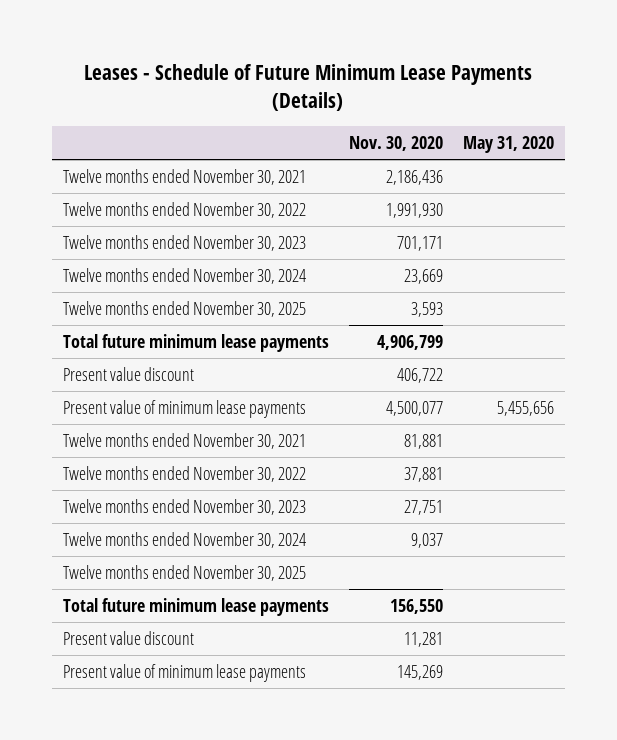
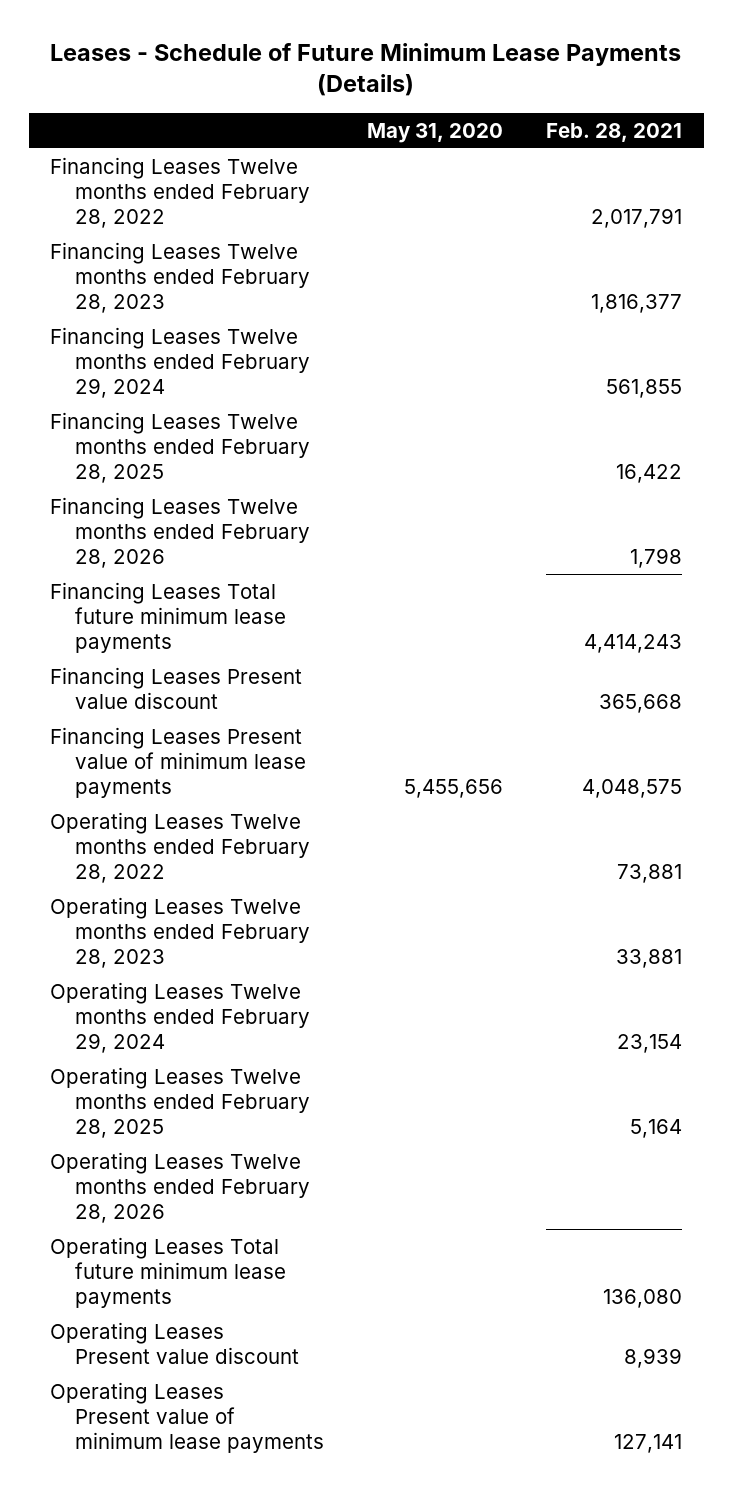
[348,136,443,152] Nov. 30, 2020 -> none
none -> [546,122,683,142] Feb. 28, 2021
[62,169,306,186] Twelve months ended November 30, 2021 -> [50,157,310,229] Financing Leases Twelve months ended February 28, 2022
[62,202,306,219] Twelve months ended November 30, 2022 -> [50,242,310,314] Financing Leases Twelve months ended February 28, 2023
[62,235,306,252] Twelve months ended November 30, 2023 -> [50,327,310,399] Financing Leases Twelve months ended February 29, 2024
[62,268,306,285] Twelve months ended November 30, 2024 -> [50,412,310,484] Financing Leases Twelve months ended February 28, 2025
[62,301,306,318] Twelve months ended November 30, 2025 -> [50,497,310,569] Financing Leases Twelve months ended February 28, 2026
[62,334,329,353] Total future minimum lease payments -> [50,582,286,654] Financing Leases Total future minimum lease payments
[62,367,194,382] Present value discount -> [50,667,303,710] Financing Leases Present value discount
[62,400,306,419] Present value of minimum lease payments -> [50,727,306,799] Financing Leases Present value of minimum lease payments
[62,433,306,450] Twelve months ended November 30, 2021 -> [50,812,310,884] Operating Leases Twelve months ended February 28, 2022
[62,466,306,483] Twelve months ended November 30, 2022 -> [50,897,310,969] Operating Leases Twelve months ended February 28, 2023
[62,499,306,516] Twelve months ended November 30, 2023 -> [50,982,310,1054] Operating Leases Twelve months ended February 29, 2024
[62,532,306,549] Twelve months ended November 30, 2024 -> [50,1067,310,1139] Operating Leases Twelve months ended February 28, 2025
[62,565,306,582] Twelve months ended November 30, 2025 -> [50,1152,310,1224] Operating Leases Twelve months ended February 28, 2026
[62,598,329,617] Total future minimum lease payments -> [50,1237,286,1309] Operating Leases Total future minimum lease payments
[62,631,194,646] Present value discount -> [50,1322,299,1365] Operating Leases Present value discount
[62,664,306,683] Present value of minimum lease payments -> [50,1382,324,1454] Operating Leases Present value of minimum lease payments

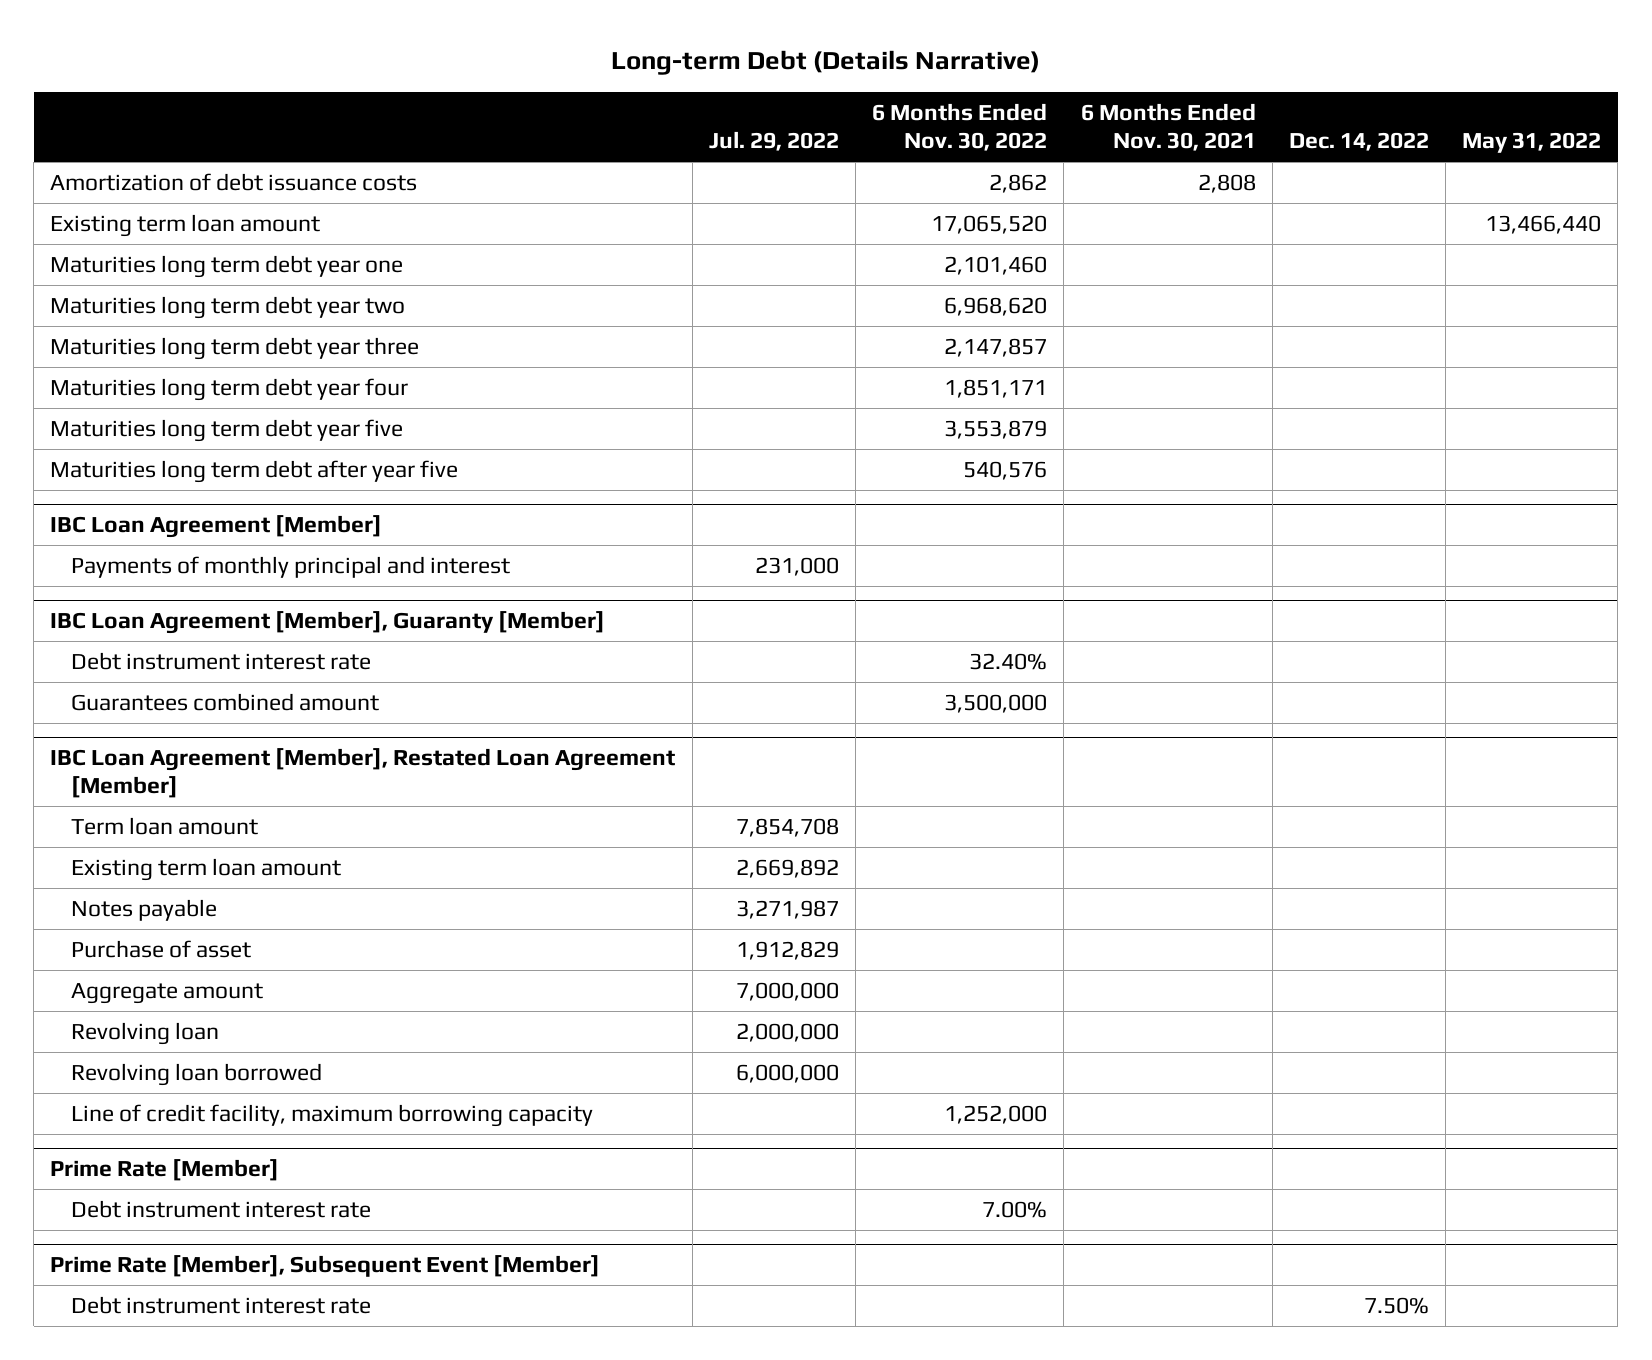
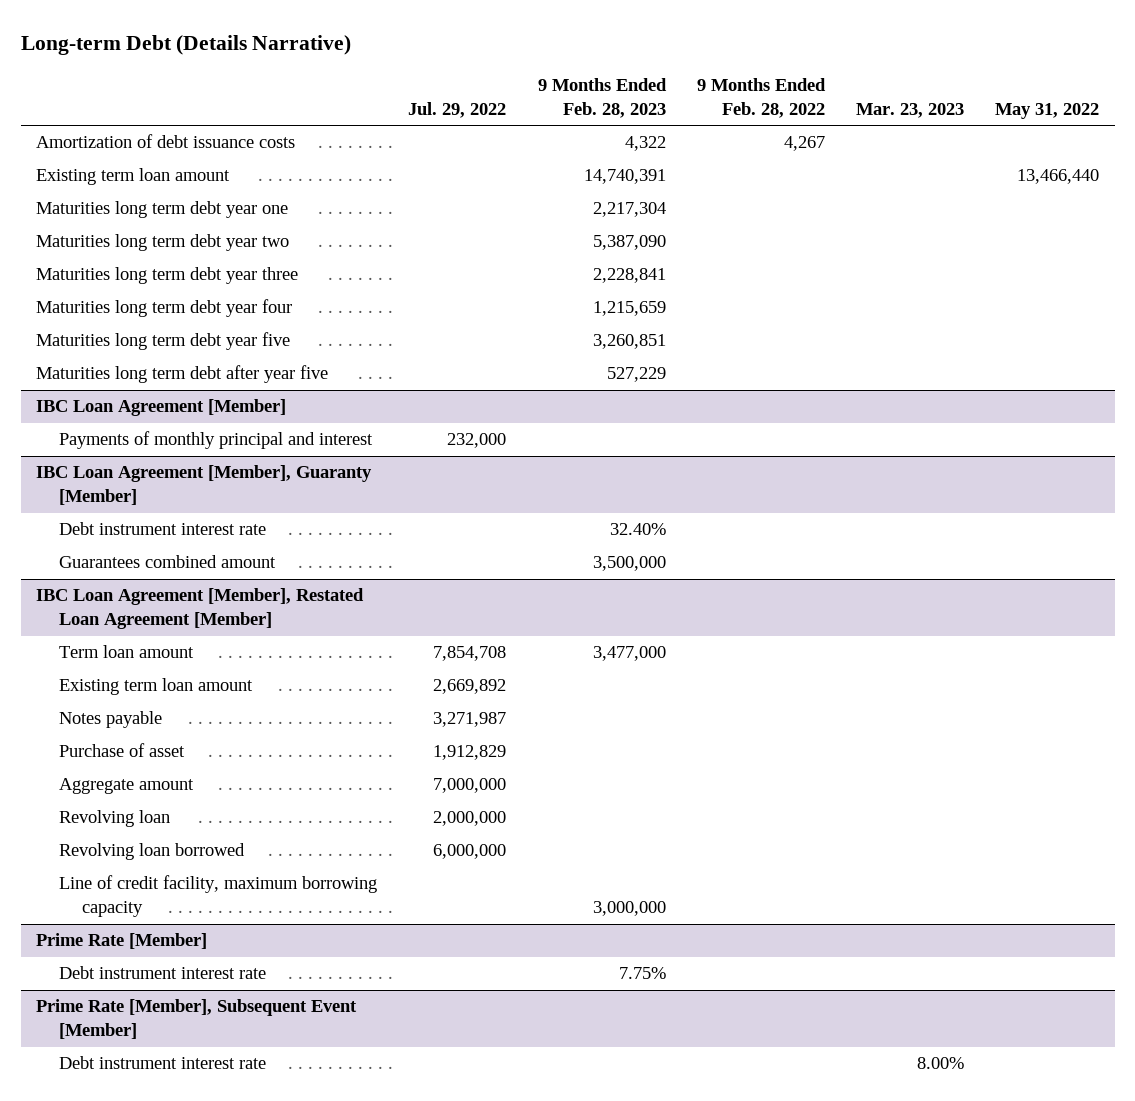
[872,102,1048,152] 6 Months Ended Nov. 30, 2022 -> none
[1080,102,1256,152] 6 Months Ended Nov. 30, 2021 -> none
[1288,132,1429,152] Dec. 14, 2022 -> none
none -> [537,77,667,118] 9 Months Ended Feb. 28, 2023
none -> [696,77,826,118] 9 Months Ended Feb. 28, 2022
none -> [855,102,964,118] Mar. 23, 2023
[754,556,839,576] 231,000 -> [447,433,507,449] 232,000

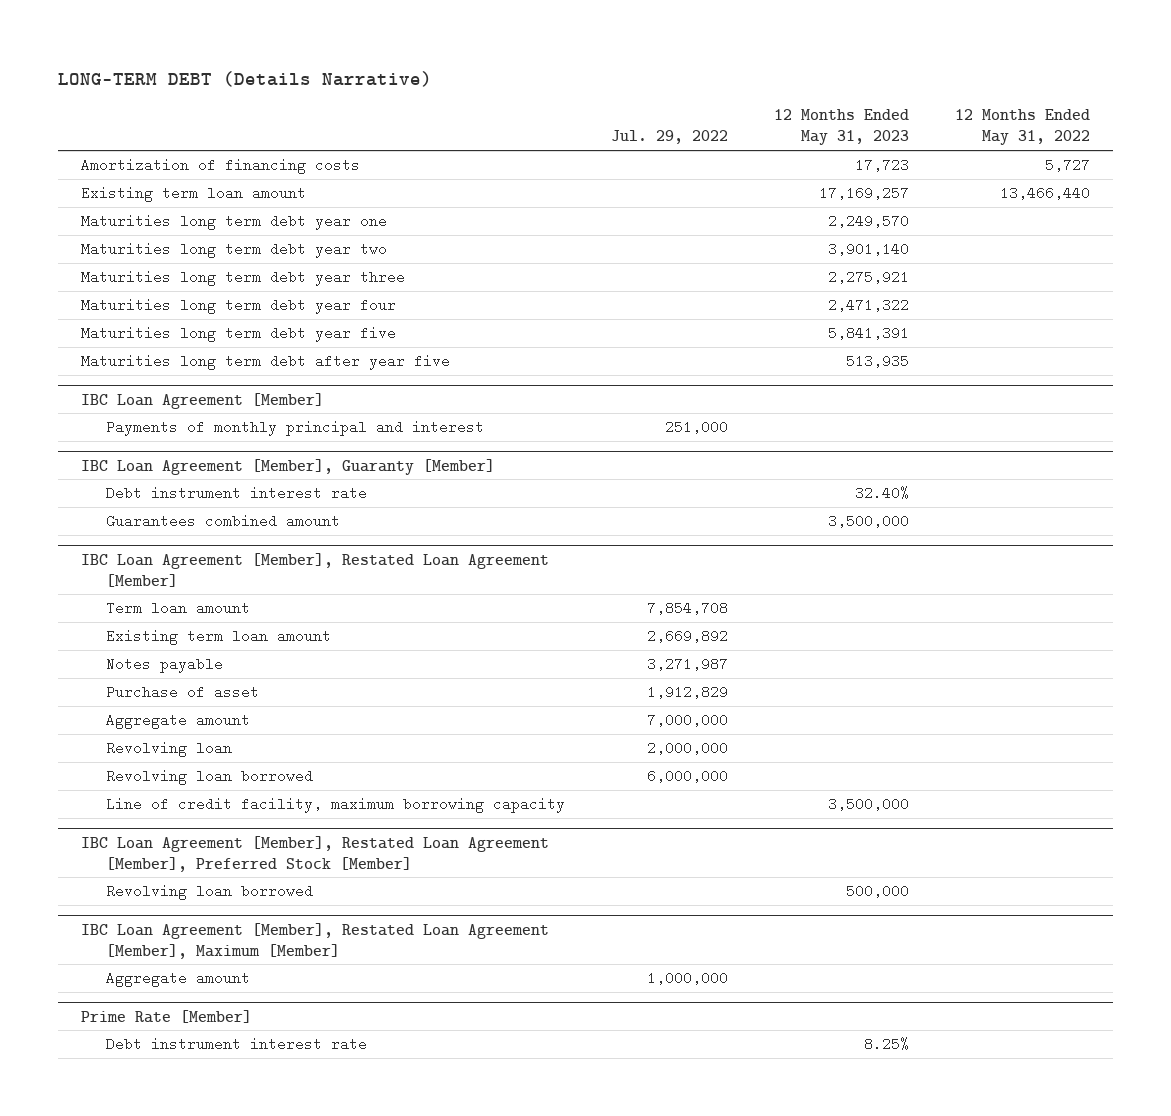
[20,34,351,55] Long-term Debt (Details Narrative) -> [58,70,433,87] LONG-TERM DEBT (Details Narrative)
[537,77,667,118] 9 Months Ended Feb. 28, 2023 -> none
[696,77,826,118] 9 Months Ended Feb. 28, 2022 -> none
[855,102,964,118] Mar. 23, 2023 -> none
[994,102,1099,119] May 31, 2022 -> none
none -> [774,109,910,146] 12 Months Ended May 31, 2023
none -> [954,109,1090,146] 12 Months Ended May 31, 2022
[36,134,296,149] Amortization of debt issuance costs -> [81,158,361,175] Amortization of financing costs
[447,433,507,449] 232,000 -> [665,420,729,435] 251,000
none -> [81,835,550,872] IBC Loan Agreement [Member], Restated Loan Agreement [Member], Preferred Stock [Member]
none -> [106,884,314,901] Revolving loan borrowed
none -> [81,922,550,959] IBC Loan Agreement [Member], Restated Loan Agreement [Member], Maximum [Member]
none -> [106,971,251,988] Aggregate amount
[36,999,358,1040] Prime Rate [Member], Subsequent Event [Member] -> none
[59,1056,267,1070] Debt instrument interest rate -> none

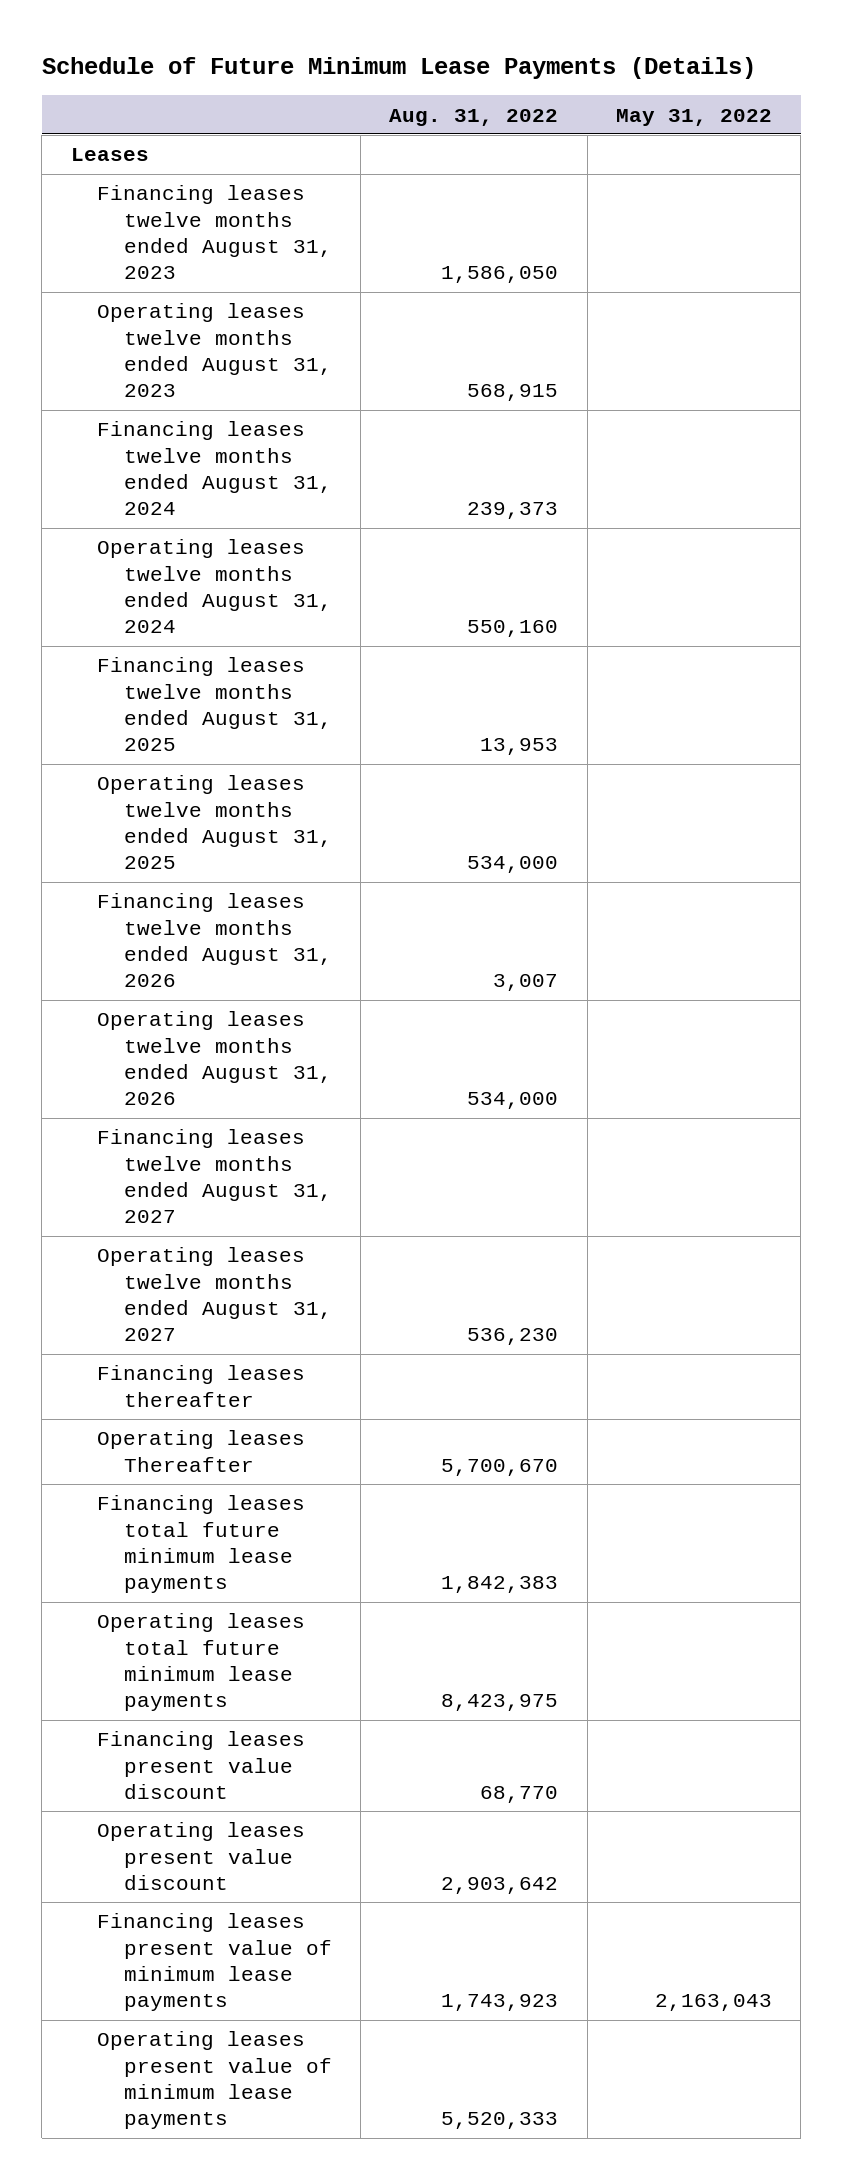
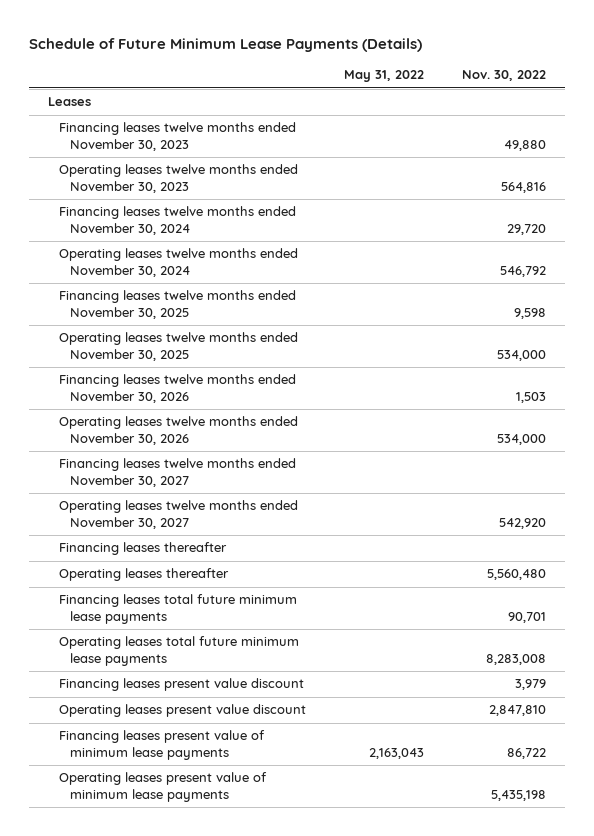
[389,108,559,126] Aug. 31, 2022 -> none
none -> [461,70,546,82] Nov. 30, 2022
[97,185,332,280] Financing leases twelve months ended August 31, 2023 -> [59,122,297,151] Financing leases twelve months ended November 30, 2023
[97,303,332,398] Operating leases twelve months ended August 31, 2023 -> [59,164,299,193] Operating leases twelve months ended November 30, 2023
[97,421,332,516] Financing leases twelve months ended August 31, 2024 -> [59,206,297,235] Financing leases twelve months ended November 30, 2024
[97,539,332,634] Operating leases twelve months ended August 31, 2024 -> [59,248,299,277] Operating leases twelve months ended November 30, 2024
[97,657,332,752] Financing leases twelve months ended August 31, 2025 -> [59,290,297,319] Financing leases twelve months ended November 30, 2025
[97,775,332,870] Operating leases twelve months ended August 31, 2025 -> [59,332,299,361] Operating leases twelve months ended November 30, 2025
[97,893,332,988] Financing leases twelve months ended August 31, 2026 -> [59,374,297,403] Financing leases twelve months ended November 30, 2026
[97,1011,332,1106] Operating leases twelve months ended August 31, 2026 -> [59,416,299,445] Operating leases twelve months ended November 30, 2026
[97,1129,332,1224] Financing leases twelve months ended August 31, 2027 -> [59,458,297,487] Financing leases twelve months ended November 30, 2027
[97,1247,332,1342] Operating leases twelve months ended August 31, 2027 -> [59,500,299,529] Operating leases twelve months ended November 30, 2027
[97,1430,306,1472] Operating leases Thereafter -> [59,568,230,582] Operating leases thereafter

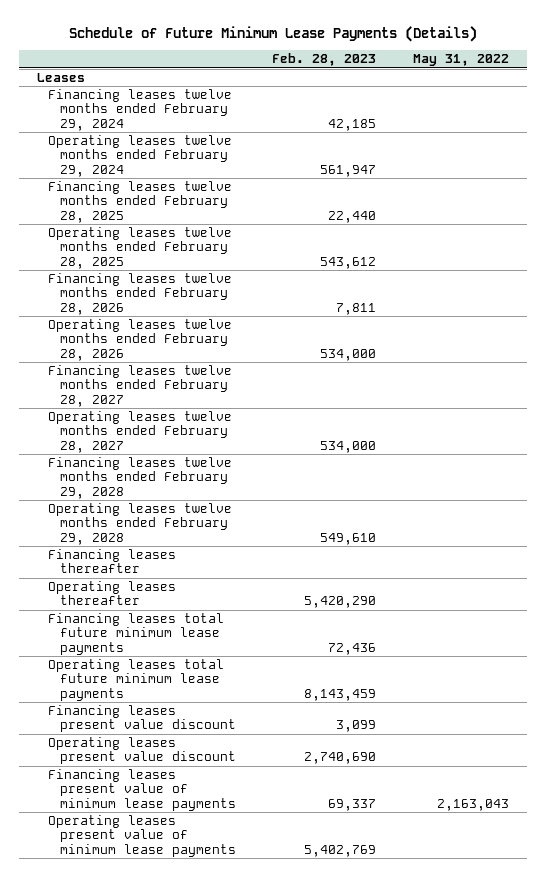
[461,70,546,82] Nov. 30, 2022 -> none
none -> [272,53,377,67] Feb. 28, 2023
[59,122,297,151] Financing leases twelve months ended November 30, 2023 -> [48,89,233,131] Financing leases twelve months ended February 29, 2024
[59,164,299,193] Operating leases twelve months ended November 30, 2023 -> [48,135,233,177] Operating leases twelve months ended February 29, 2024
[59,206,297,235] Financing leases twelve months ended November 30, 2024 -> [48,181,233,223] Financing leases twelve months ended February 28, 2025
[59,248,299,277] Operating leases twelve months ended November 30, 2024 -> [48,227,233,269] Operating leases twelve months ended February 28, 2025
[59,290,297,319] Financing leases twelve months ended November 30, 2025 -> [48,273,233,315] Financing leases twelve months ended February 28, 2026
[59,332,299,361] Operating leases twelve months ended November 30, 2025 -> [48,319,233,361] Operating leases twelve months ended February 28, 2026
[59,374,297,403] Financing leases twelve months ended November 30, 2026 -> [48,365,233,407] Financing leases twelve months ended February 28, 2027
[59,416,299,445] Operating leases twelve months ended November 30, 2026 -> [48,411,233,453] Operating leases twelve months ended February 28, 2027
[59,458,297,487] Financing leases twelve months ended November 30, 2027 -> [48,457,233,499] Financing leases twelve months ended February 29, 2028
[59,500,299,529] Operating leases twelve months ended November 30, 2027 -> [48,503,233,545] Operating leases twelve months ended February 29, 2028

